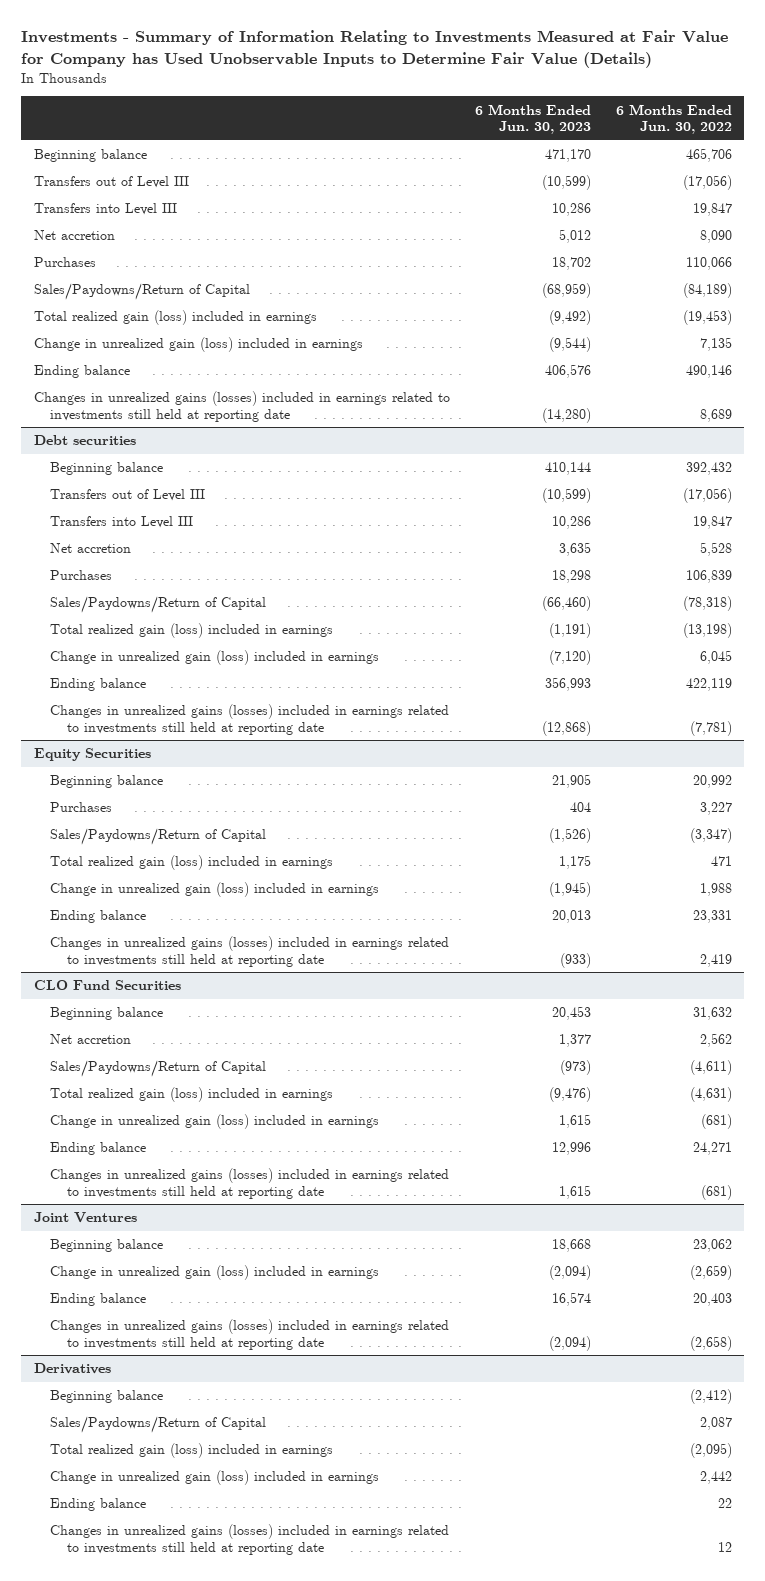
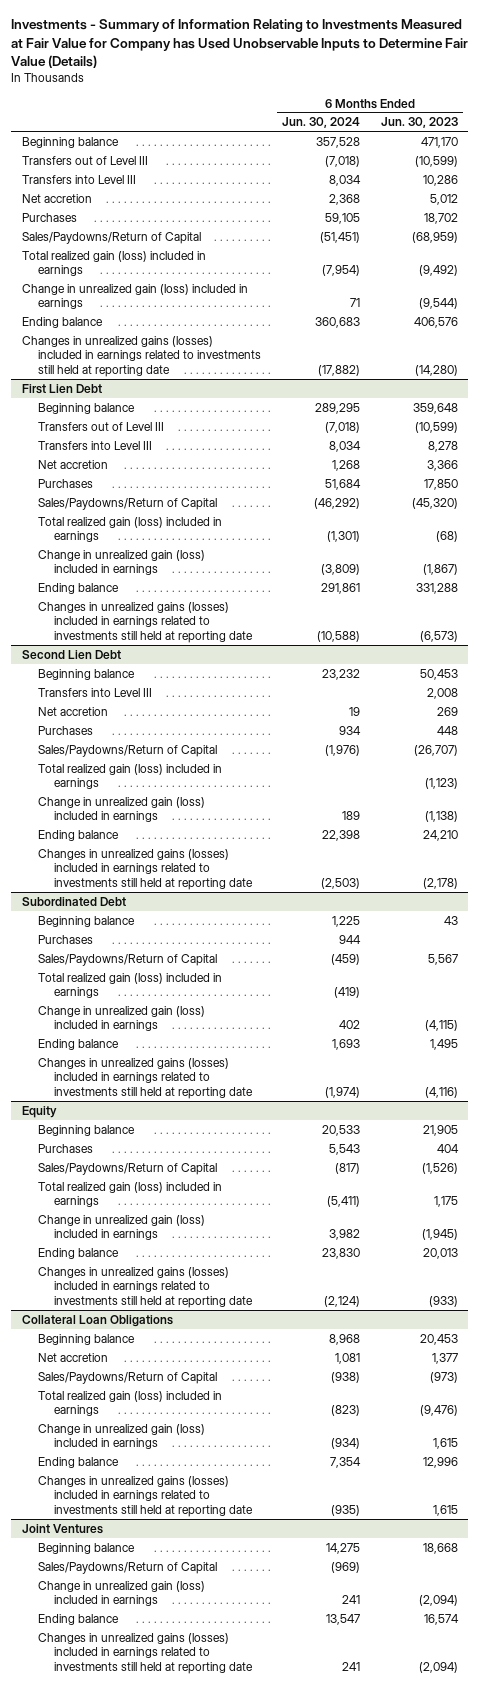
[615,103,732,135] 6 Months Ended Jun. 30, 2022 -> none
none -> [281,117,360,129] Jun. 30, 2024
[33,435,136,446] Debt securities -> none
none -> [21,383,102,394] First Lien Debt
[544,462,591,476] 410,144 -> [412,402,458,414] 359,648
[551,516,591,530] 10,286 -> [427,440,458,452] 8,278
[558,542,591,557] 3,635 -> [426,459,458,471] 3,366
[551,570,591,584] 18,298 -> [423,478,458,490] 17,850
[541,596,591,612] (66,460) -> [411,497,458,509] (45,320)
[548,623,591,639] (1,191) -> [435,531,458,543] (68)
[548,650,591,666] (7,120) -> [422,564,458,576] (1,867)
[544,677,591,692] 356,993 -> [415,582,458,594] 331,288
[541,720,591,736] (12,868) -> [419,630,458,642] (6,573)
none -> [21,649,121,659] Second Lien Debt
none -> [37,668,135,680] Beginning balance
none -> [37,687,152,697] Transfers into Level III
none -> [37,706,108,716] Net accretion
none -> [37,725,93,735] Purchases
none -> [37,744,217,757] Sales/Paydowns/Return of Capital
none -> [37,763,222,790] Total realized gain (loss) included in earnings
none -> [37,796,205,823] Change in unrealized gain (loss) included in earnings
none -> [37,829,119,841] Ending balance
none -> [37,848,254,890] Changes in unrealized gains (losses) included in earnings related to investments still held at reporting date
none -> [21,896,126,906] Subordinated Debt
none -> [37,915,135,927] Beginning balance
none -> [37,934,93,944] Purchases
none -> [37,953,217,966] Sales/Paydowns/Return of Capital
none -> [37,972,222,999] Total realized gain (loss) included in earnings
none -> [37,1005,205,1032] Change in unrealized gain (loss) included in earnings
none -> [37,1038,119,1050] Ending balance
none -> [37,1057,254,1099] Changes in unrealized gains (losses) included in earnings related to investments still held at reporting date
[33,748,151,762] Equity Securities -> [21,1105,57,1118] Equity
[33,980,181,991] CLO Fund Securities -> none
none -> [21,1314,173,1327] Collateral Loan Obligations
none -> [37,1561,217,1574] Sales/Paydowns/Return of Capital
[33,1363,111,1375] Derivatives -> none
[50,1390,164,1404] Beginning balance -> none
[50,1416,267,1434] Sales/Paydowns/Return of Capital -> none
[50,1443,334,1459] Total realized gain (loss) included in earnings -> none
[50,1470,380,1486] Change in unrealized gain (loss) included in earnings -> none
[50,1498,147,1512] Ending balance -> none
[50,1524,450,1555] Changes in unrealized gains (losses) included in earnings related to investments still held at reporting date -> none

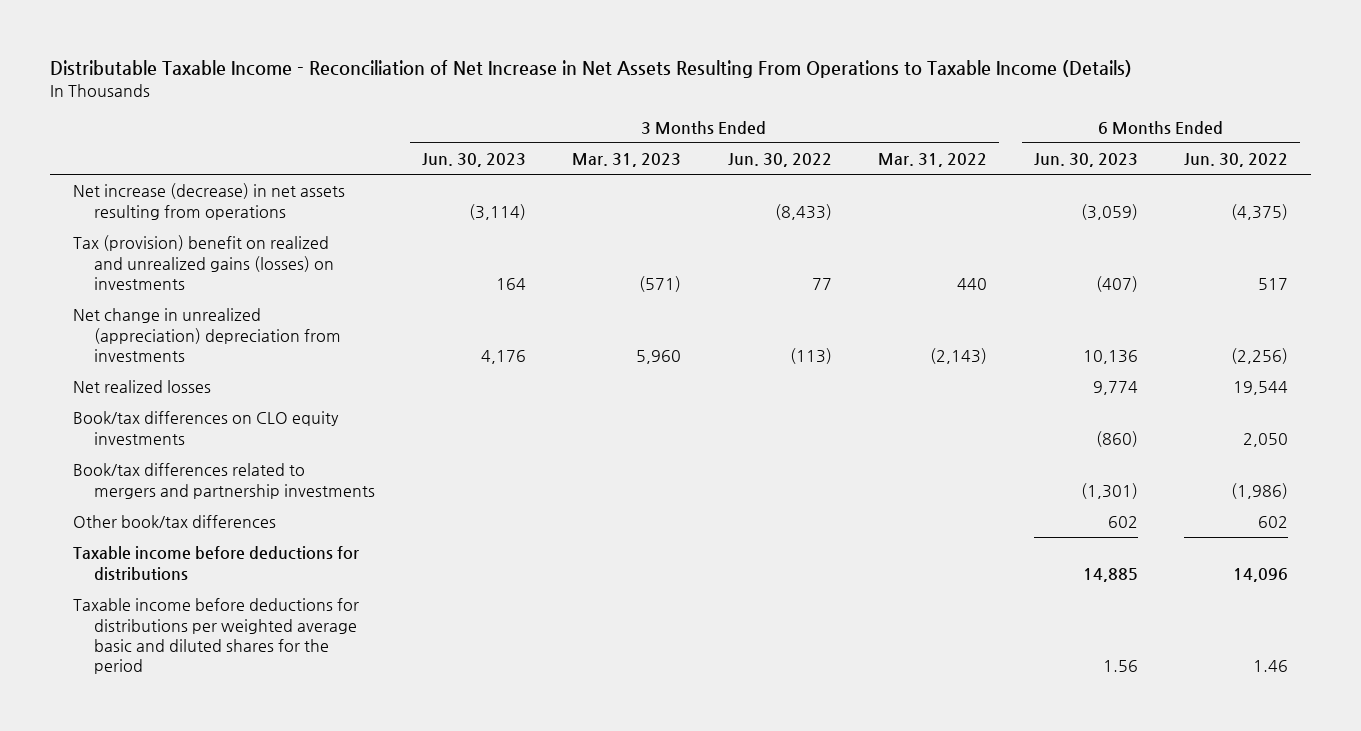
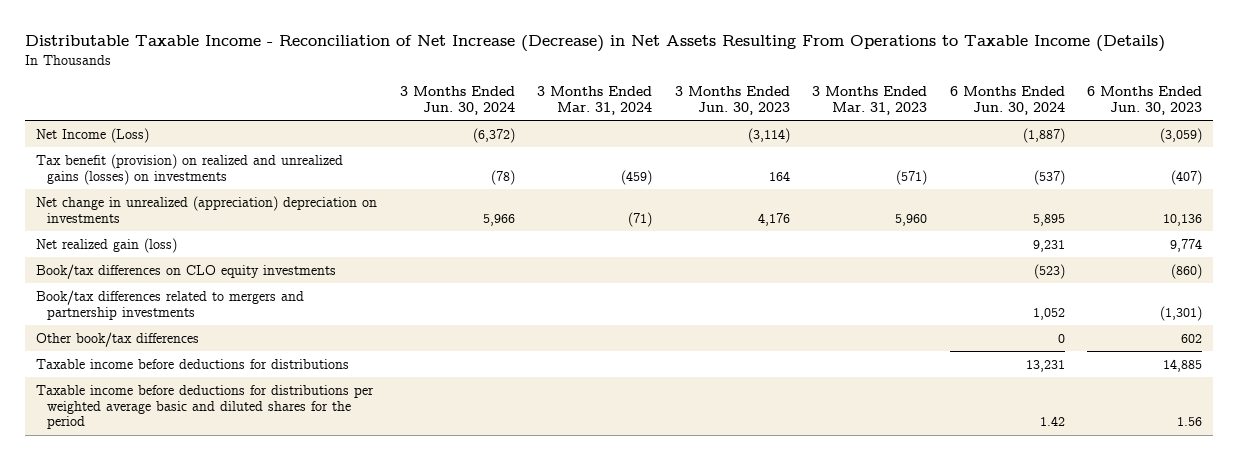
[49,60,1132,79] Distributable Taxable Income - Reconciliation of Net Increase in Net Assets Resulting From Operations to Taxable Income (Details) -> [25,35,1166,53] Distributable Taxable Income - Reconciliation of Net Increase (Decrease) in Net Assets Resulting From Operations to Taxable Income (Details)
[727,152,832,167] Jun. 30, 2022 -> none
[878,152,988,167] Mar. 31, 2022 -> none
[1184,152,1289,167] Jun. 30, 2022 -> none
none -> [399,86,515,116] 3 Months Ended Jun. 30, 2024
none -> [537,86,653,116] 3 Months Ended Mar. 31, 2024
none -> [949,86,1065,116] 6 Months Ended Jun. 30, 2024
[73,183,346,220] Net increase (decrease) in net assets resulting from operations -> [36,127,150,143] Net Income (Loss)
[73,235,335,290] Tax (provision) benefit on realized and unrealized gains (losses) on investments -> [36,153,344,185] Tax benefit (provision) on realized and unrealized gains (losses) on investments
[73,308,342,362] Net change in unrealized (appreciation) depreciation from investments -> [36,195,378,223] Net change in unrealized (appreciation) depreciation on investments
[73,380,212,394] Net realized losses -> [36,237,178,253] Net realized gain (loss)

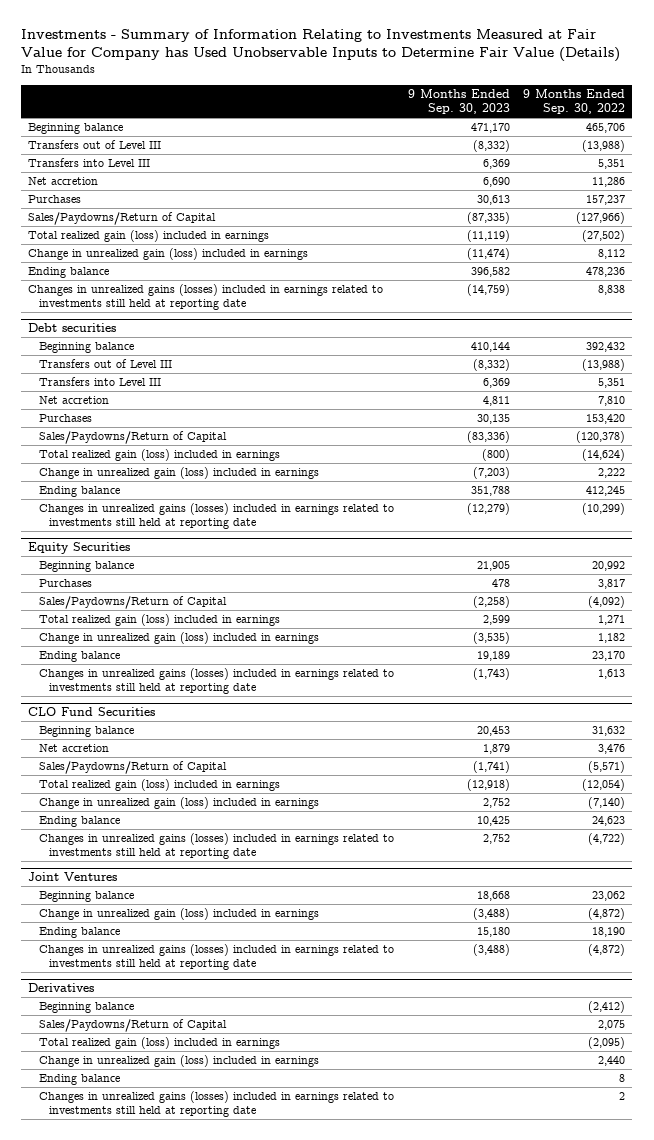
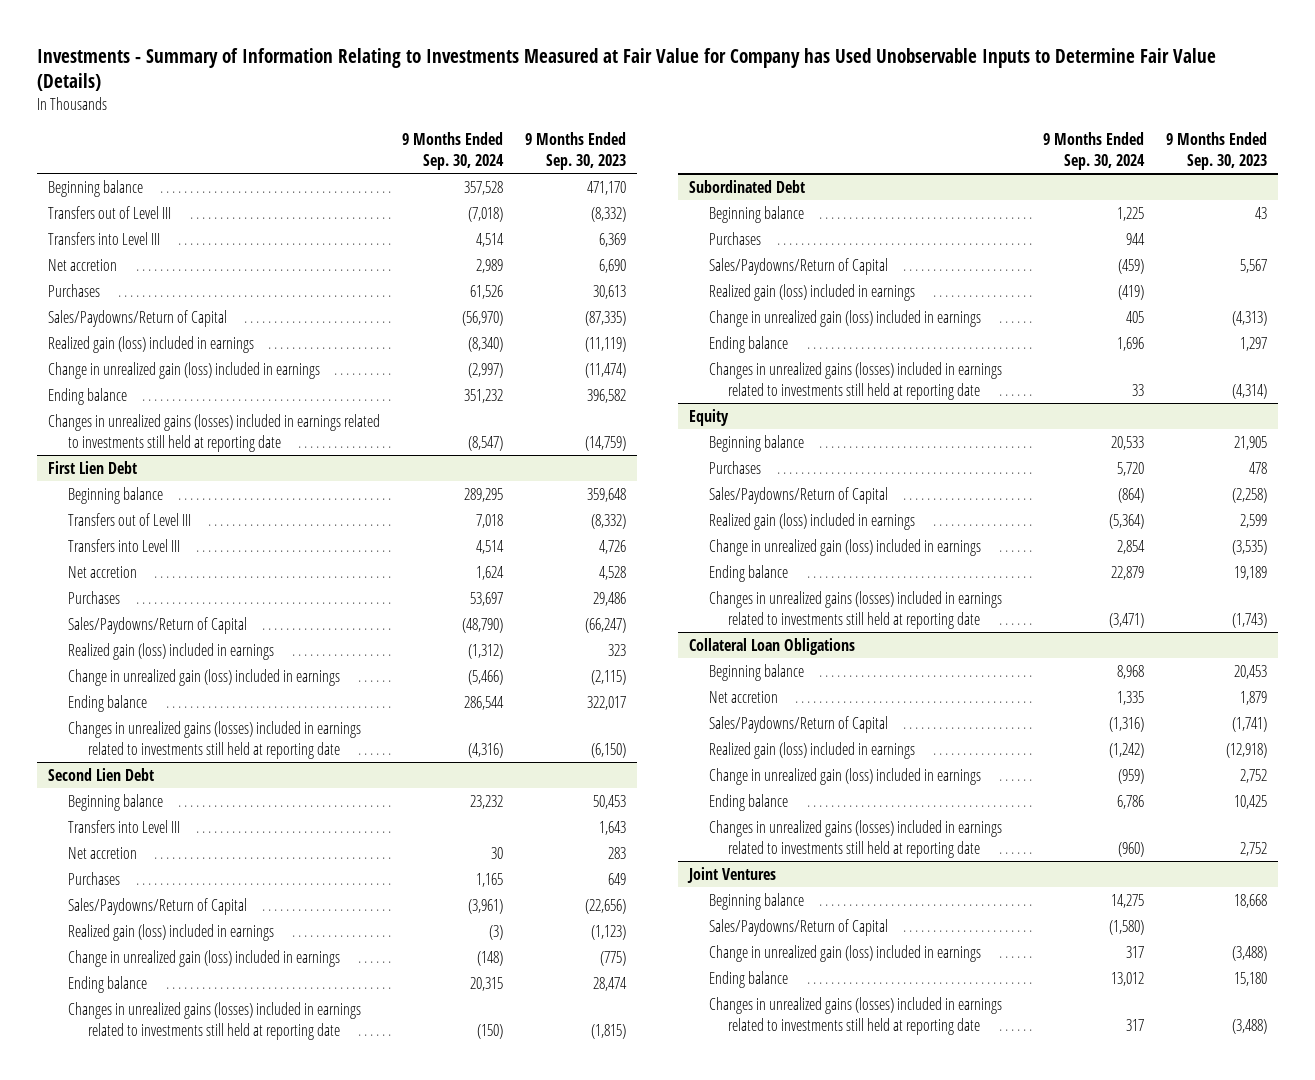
[523,88,626,115] 9 Months Ended Sep. 30, 2022 -> none
none -> [402,131,505,171] 9 Months Ended Sep. 30, 2024
[28,229,270,242] Total realized gain (loss) included in earnings -> [48,335,255,353] Realized gain (loss) included in earnings
[28,323,117,333] Debt securities -> none
none -> [48,460,138,474] First Lien Debt
[470,341,510,352] 410,144 -> [587,487,627,502] 359,648
[482,377,510,388] 6,369 -> [599,539,627,554] 4,726
[482,395,510,406] 4,811 -> [599,565,627,580] 4,528
[476,413,510,424] 30,135 -> [593,591,627,606] 29,486
[466,430,510,443] (83,336) -> [585,617,627,633] (66,247)
[38,448,280,461] Total realized gain (loss) included in earnings -> [68,642,275,660] Realized gain (loss) included in earnings
[481,448,510,461] (800) -> [608,643,627,656] 323
[472,466,510,479] (7,203) -> [591,669,627,685] (2,115)
[470,485,510,496] 351,788 -> [587,695,627,710] 322,017
[466,502,510,515] (12,279) -> [591,743,627,759] (6,150)
none -> [48,767,155,781] Second Lien Debt
none -> [68,793,164,811] Beginning balance
none -> [68,819,181,833] Transfers into Level III
none -> [68,846,138,859] Net accretion
none -> [68,871,121,885] Purchases
none -> [68,897,248,915] Sales/Paydowns/Return of Capital
none -> [68,923,275,941] Realized gain (loss) included in earnings
none -> [68,949,341,967] Change in unrealized gain (loss) included in earnings
none -> [68,975,148,993] Ending balance
none -> [68,1001,362,1041] Changes in unrealized gains (losses) included in earnings related to investments still held at reporting date
none -> [688,179,805,193] Subordinated Debt
none -> [708,205,804,223] Beginning balance
none -> [708,231,761,245] Purchases
none -> [708,257,888,275] Sales/Paydowns/Return of Capital
none -> [708,283,915,301] Realized gain (loss) included in earnings
none -> [708,309,981,327] Change in unrealized gain (loss) included in earnings
none -> [708,335,788,353] Ending balance
none -> [708,361,1002,401] Changes in unrealized gains (losses) included in earnings related to investments still held at reporting date
[28,542,131,555] Equity Securities -> [688,408,729,426] Equity
[38,613,280,626] Total realized gain (loss) included in earnings -> [708,512,915,530] Realized gain (loss) included in earnings
[28,707,156,717] CLO Fund Securities -> none
none -> [688,637,855,655] Collateral Loan Obligations
[38,778,280,791] Total realized gain (loss) included in earnings -> [708,741,915,759] Realized gain (loss) included in earnings
none -> [708,918,888,936] Sales/Paydowns/Return of Capital
[28,983,95,993] Derivatives -> none
[38,1001,134,1013] Beginning balance -> none
[38,1018,227,1032] Sales/Paydowns/Return of Capital -> none
[38,1036,280,1049] Total realized gain (loss) included in earnings -> none
[38,1054,319,1067] Change in unrealized gain (loss) included in earnings -> none
[38,1073,120,1085] Ending balance -> none
[38,1090,394,1118] Changes in unrealized gains (losses) included in earnings related to investments still held at reporting date -> none

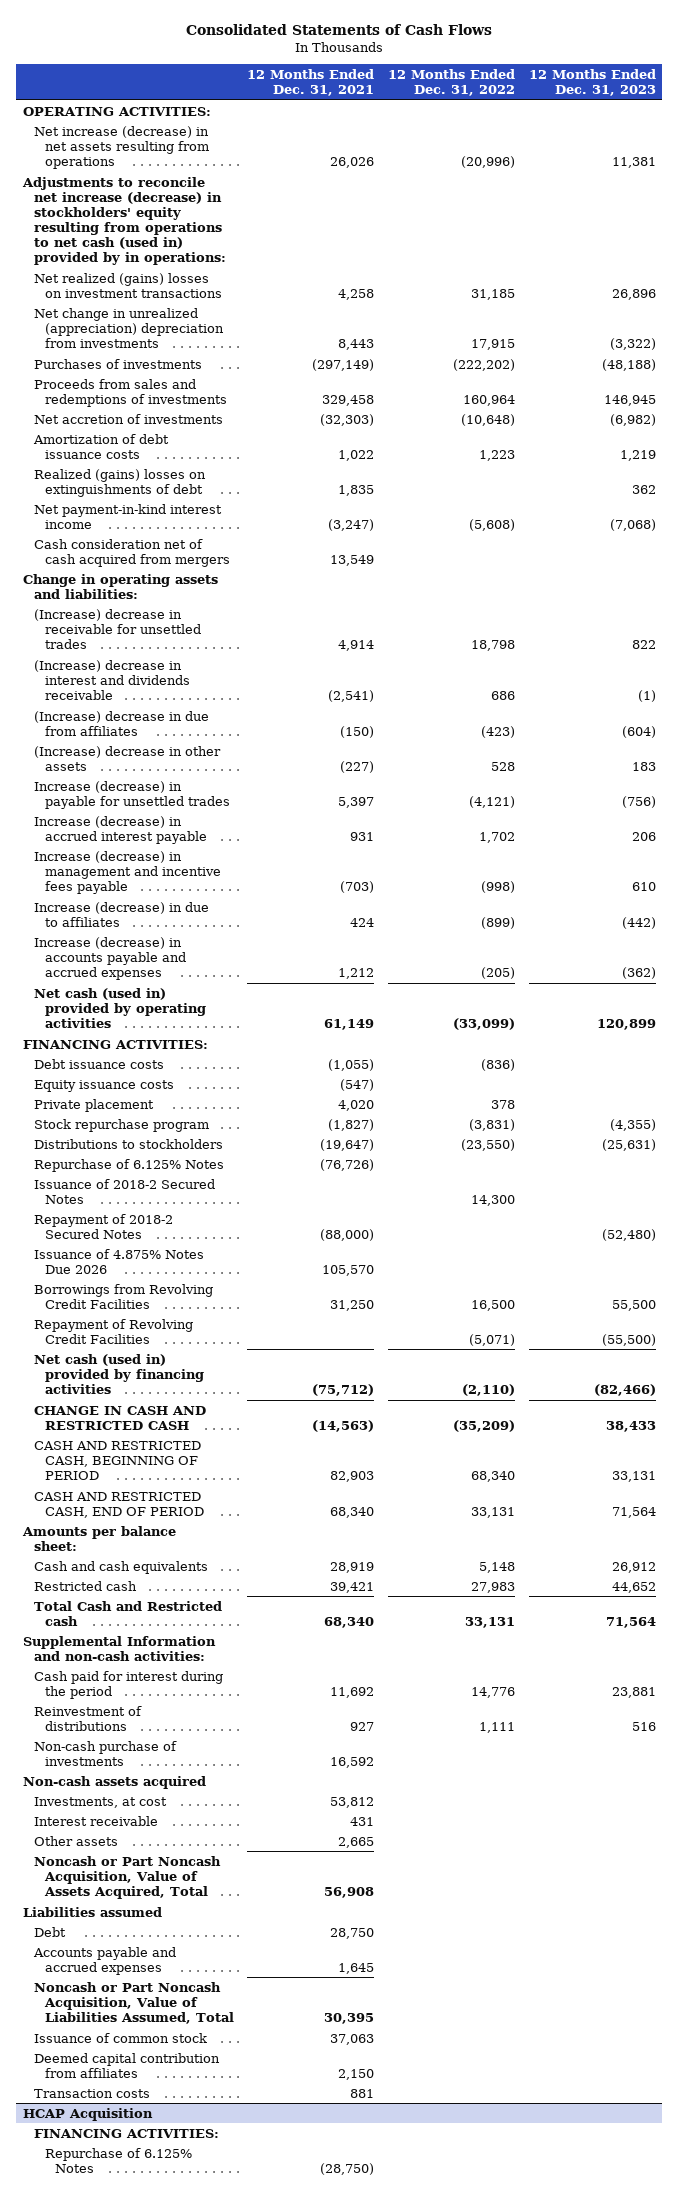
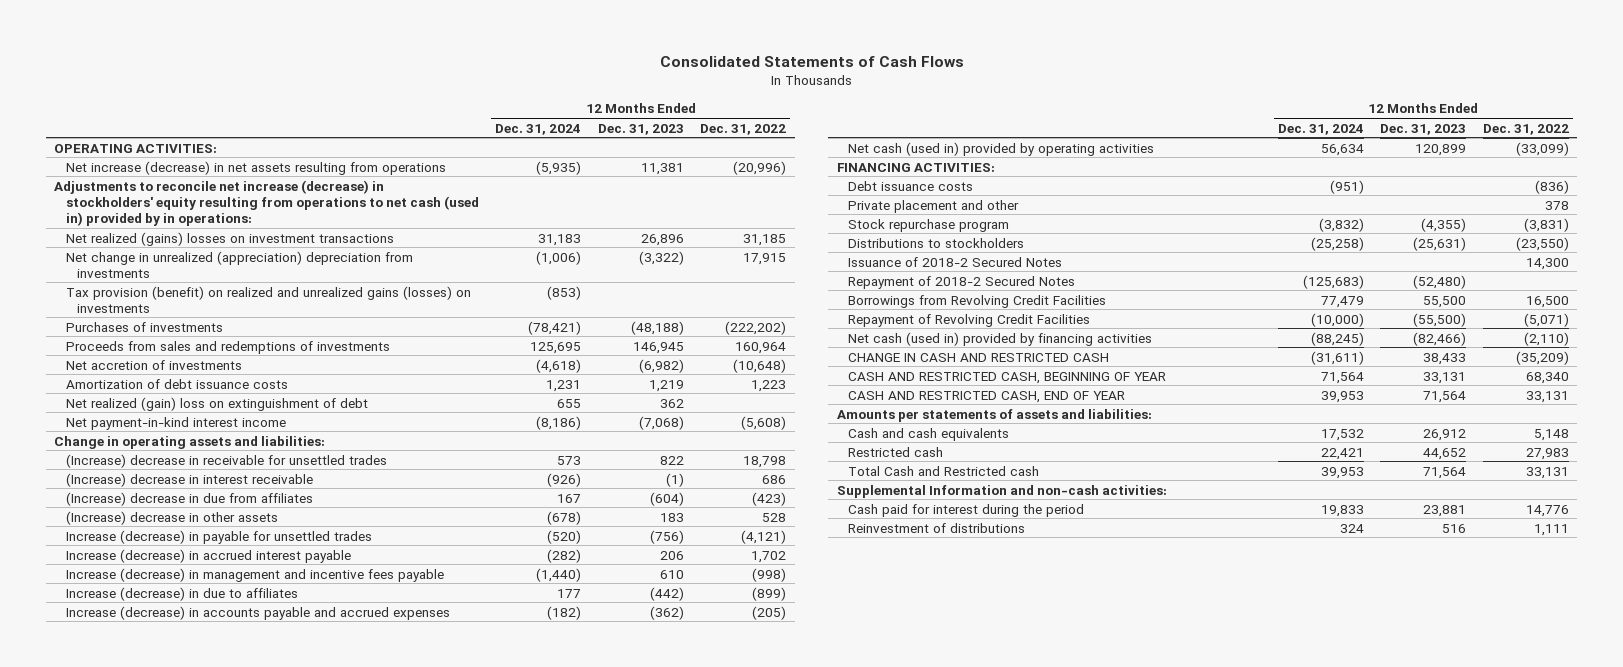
[247,68,375,96] 12 Months Ended Dec. 31, 2021 -> none
none -> [495,123,582,135] Dec. 31, 2024
none -> [65,285,471,313] Tax provision (benefit) on realized and unrealized gains (losses) on investments
[33,468,206,497] Realized (gains) losses on extinguishments of debt -> [65,396,368,411] Net realized (gain) loss on extinguishment of debt
[33,538,230,567] Cash consideration net of cash acquired from mergers -> none
[33,659,190,700] (Increase) decrease in interest and dividends receivable -> [65,472,313,487] (Increase) decrease in interest receivable
[33,1079,174,1092] Equity issuance costs -> none
[33,1098,154,1112] Private placement -> [848,199,1020,213] Private placement and other
[33,1158,224,1172] Repurchase of 6.125% Notes -> none
[33,1248,204,1274] Issuance of 4.875% Notes Due 2026 -> none
[33,1440,201,1480] CASH AND RESTRICTED CASH, BEGINNING OF PERIOD -> [848,371,1167,384] CASH AND RESTRICTED CASH, BEGINNING OF YEAR
[33,1491,204,1518] CASH AND RESTRICTED CASH, END OF PERIOD -> [848,390,1126,403] CASH AND RESTRICTED CASH, END OF YEAR
[21,1525,176,1551] Amounts per balance sheet: -> [836,408,1152,422] Amounts per statements of assets and liabilities:
[33,1740,177,1766] Non-cash purchase of investments -> none
[22,1775,206,1789] Non-cash assets acquired -> none
[33,1796,167,1808] Investments, at cost -> none
[33,1815,158,1826] Interest receivable -> none
[33,1835,118,1846] Other assets -> none
[33,1855,221,1899] Noncash or Part Noncash Acquisition, Value of Assets Acquired, Total -> none
[22,1906,162,1917] Liabilities assumed -> none
[33,1926,66,1937] Debt -> none
[32,1946,176,1975] Accounts payable and accrued expenses -> none
[33,1981,234,2024] Noncash or Part Noncash Acquisition, Value of Liabilities Assumed, Total -> none
[33,2032,207,2043] Issuance of common stock -> none
[33,2052,220,2078] Deemed capital contribution from affiliates -> none
[33,2088,150,2098] Transaction costs -> none
[22,2107,153,2121] HCAP Acquisition -> none
[33,2128,219,2138] FINANCING ACTIVITIES: -> none
[44,2147,192,2173] Repurchase of 6.125% Notes -> none

